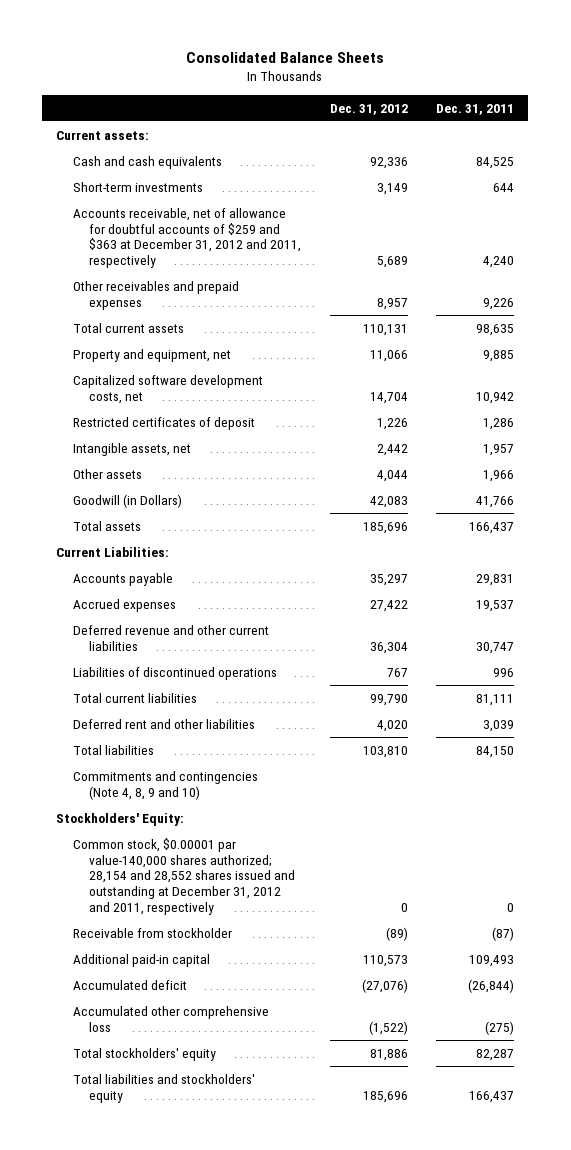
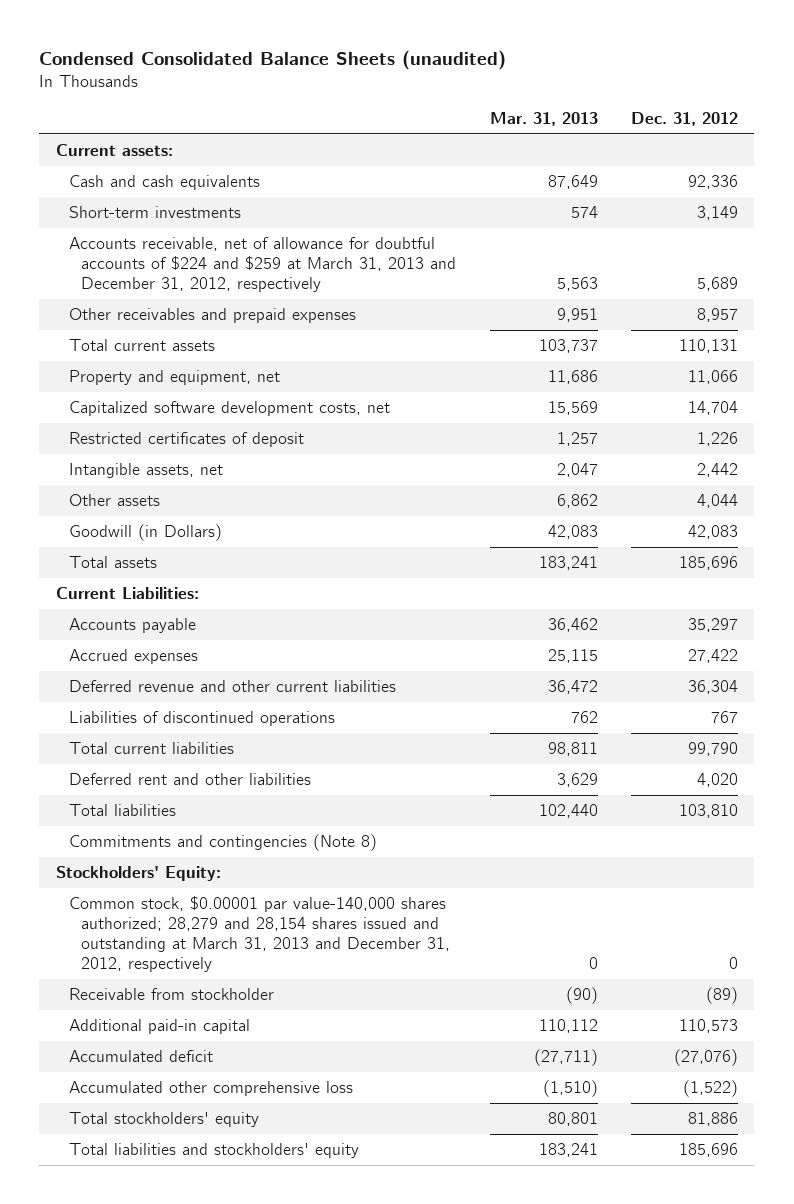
[186,52,385,64] Consolidated Balance Sheets -> [39,49,507,70] Condensed Consolidated Balance Sheets (unaudited)
[436,103,515,115] Dec. 31, 2011 -> none
none -> [489,111,598,126] Mar. 31, 2013
[72,207,302,269] Accounts receivable, net of allowance for doubtful accounts of $259 and $363 at December 31, 2012 and 2011, respectively -> [68,237,457,292] Accounts receivable, net of allowance for doubtful accounts of $224 and $259 at March 31, 2013 and December 31, 2012, respectively
[72,770,258,800] Commitments and contingencies (Note 4, 8, 9 and 10) -> [68,834,377,852] Commitments and contingencies (Note 8)
[72,837,296,915] Common stock, $0.00001 par value-140,000 shares authorized; 28,154 and 28,552 shares issued and outstanding at December 31, 2012 and 2011, respectively -> [68,896,451,972] Common stock, $0.00001 par value-140,000 shares authorized; 28,279 and 28,154 shares issued and outstanding at March 31, 2013 and December 31, 2012, respectively

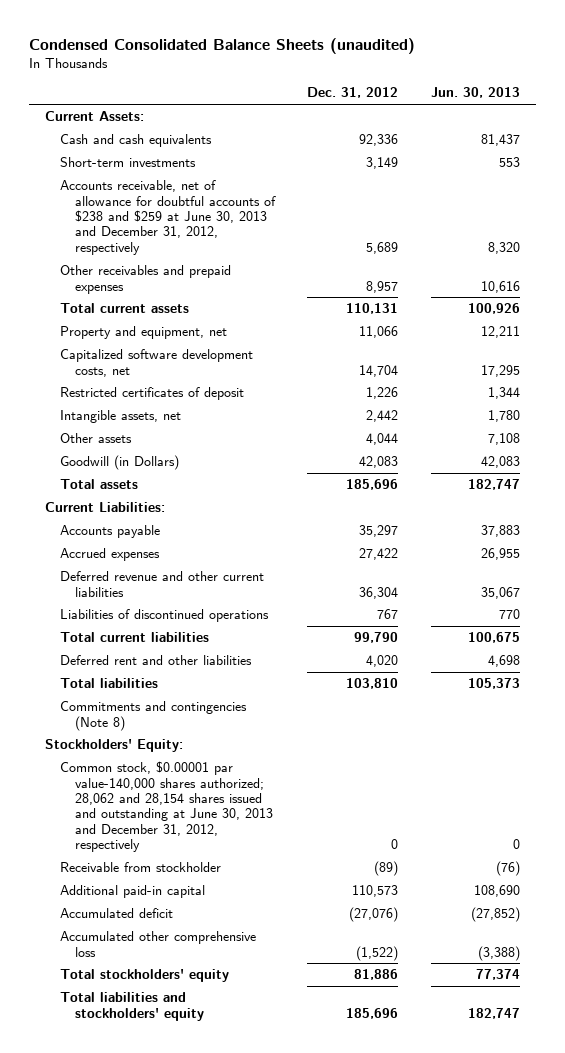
[489,111,598,126] Mar. 31, 2013 -> none
none -> [430,87,520,99] Jun. 30, 2013
[56,144,174,157] Current assets: -> [45,111,145,122] Current Assets:
[68,237,457,292] Accounts receivable, net of allowance for doubtful accounts of $224 and $259 at March 31, 2013 and December 31, 2012, respectively -> [60,180,276,255] Accounts receivable, net of allowance for doubtful accounts of $238 and $259 at June 30, 2013 and December 31, 2012, respectively
[68,896,451,972] Common stock, $0.00001 par value-140,000 shares authorized; 28,279 and 28,154 shares issued and outstanding at March 31, 2013 and December 31, 2012, respectively -> [60,761,273,853] Common stock, $0.00001 par value-140,000 shares authorized; 28,062 and 28,154 shares issued and outstanding at June 30, 2013 and December 31, 2012, respectively

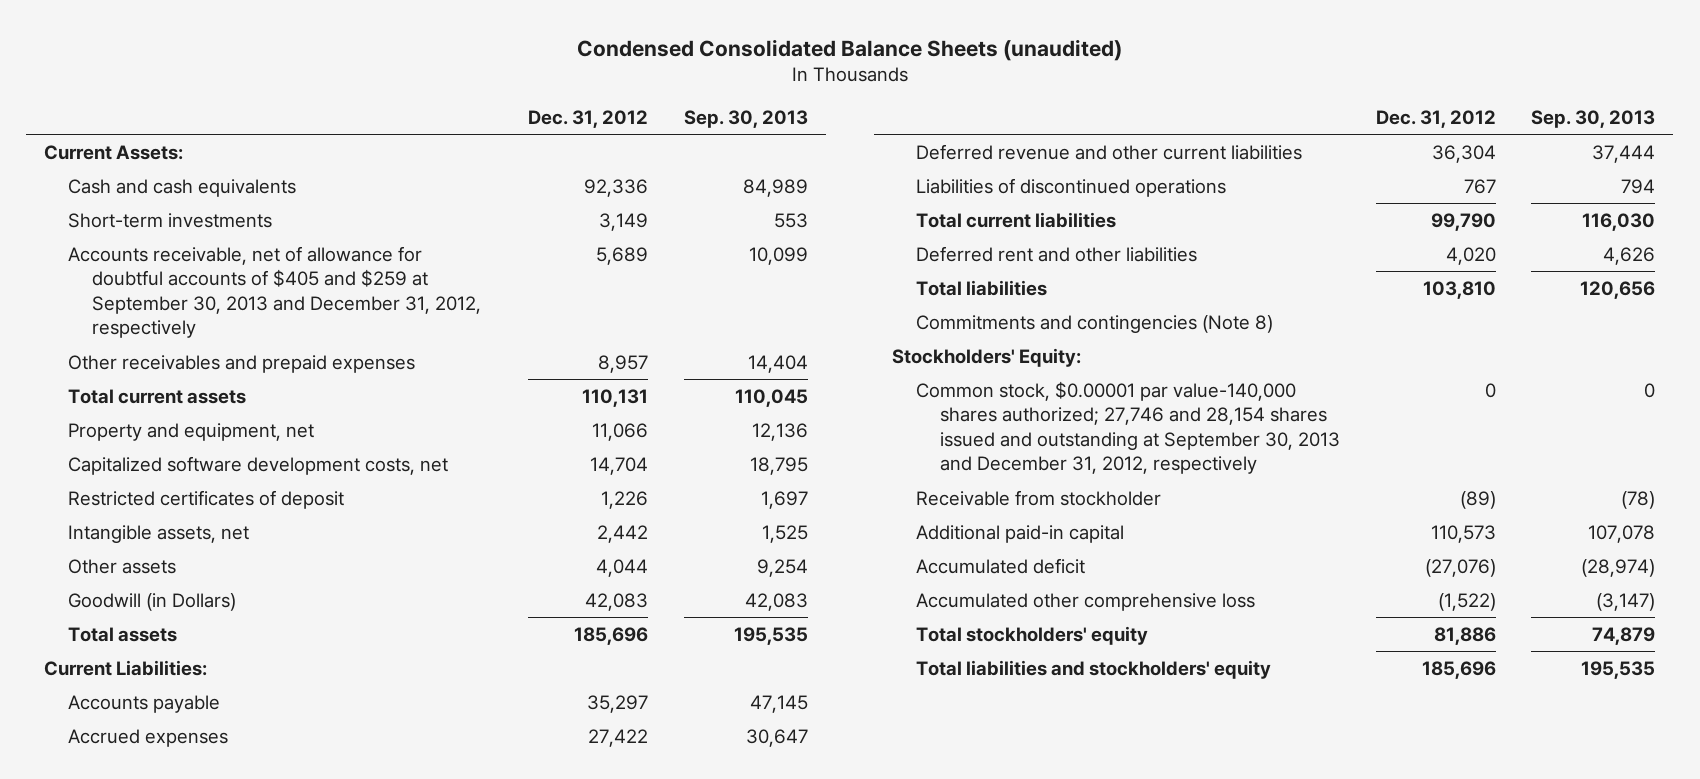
[430,87,520,99] Jun. 30, 2013 -> none
none -> [684,109,809,128] Sep. 30, 2013
[60,180,276,255] Accounts receivable, net of allowance for doubtful accounts of $238 and $259 at June 30, 2013 and December 31, 2012, respectively -> [68,245,482,339] Accounts receivable, net of allowance for doubtful accounts of $405 and $259 at September 30, 2013 and December 31, 2012, respectively
[60,761,273,853] Common stock, $0.00001 par value-140,000 shares authorized; 28,062 and 28,154 shares issued and outstanding at June 30, 2013 and December 31, 2012, respectively -> [915,380,1340,475] Common stock, $0.00001 par value-140,000 shares authorized; 27,746 and 28,154 shares issued and outstanding at September 30, 2013 and December 31, 2012, respectively

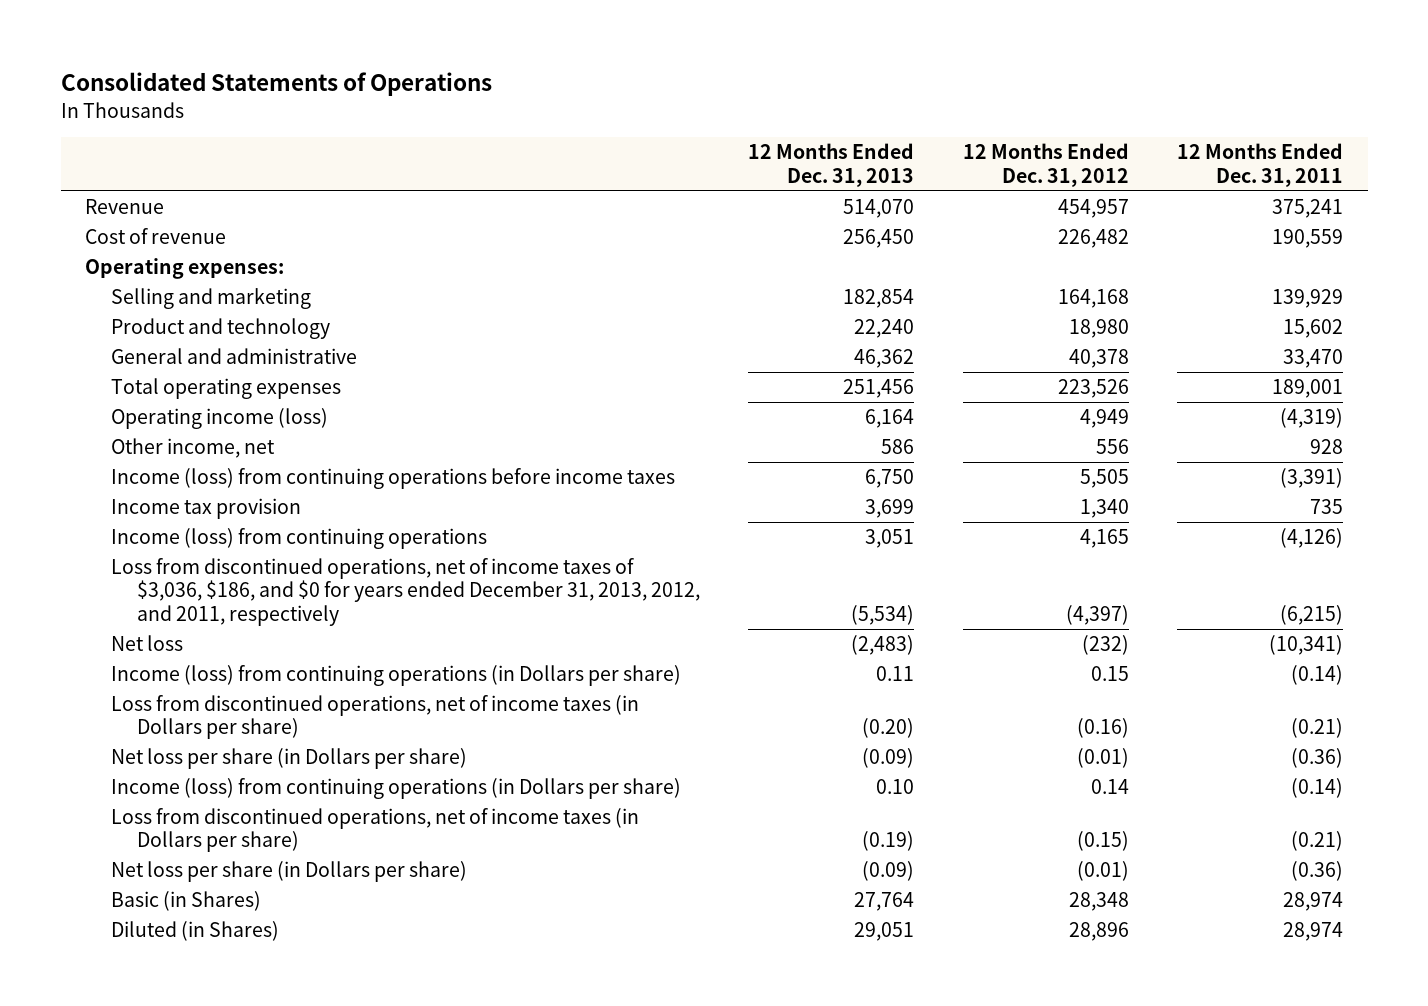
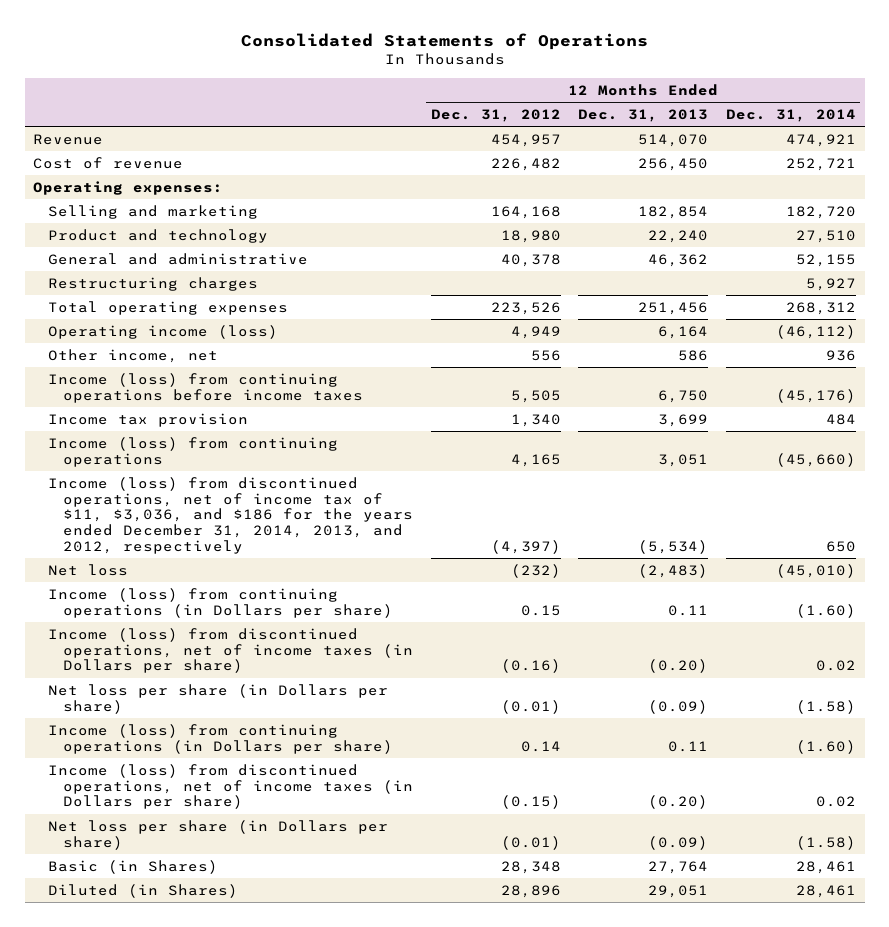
[1177,143,1344,187] 12 Months Ended Dec. 31, 2011 -> none
none -> [725,108,856,122] Dec. 31, 2014
none -> [48,276,259,291] Restructuring charges
[110,558,700,626] Loss from discontinued operations, net of income taxes of $3,036, $186, and $0 for years ended December 31, 2013, 2012, and 2011, respectively -> [48,476,413,554] Income (loss) from discontinued operations, net of income tax of $11, $3,036, and $186 for the years ended December 31, 2014, 2013, and 2012, respectively
[110,695,639,740] Loss from discontinued operations, net of income taxes (in Dollars per share) -> [48,627,413,674] Income (loss) from discontinued operations, net of income taxes (in Dollars per share)
[876,779,915,795] 0.10 -> [668,740,709,752] 0.11
[110,808,639,853] Loss from discontinued operations, net of income taxes (in Dollars per share) -> [48,763,413,810] Income (loss) from discontinued operations, net of income taxes (in Dollars per share)
[862,831,915,852] (0.19) -> [648,795,709,810] (0.20)

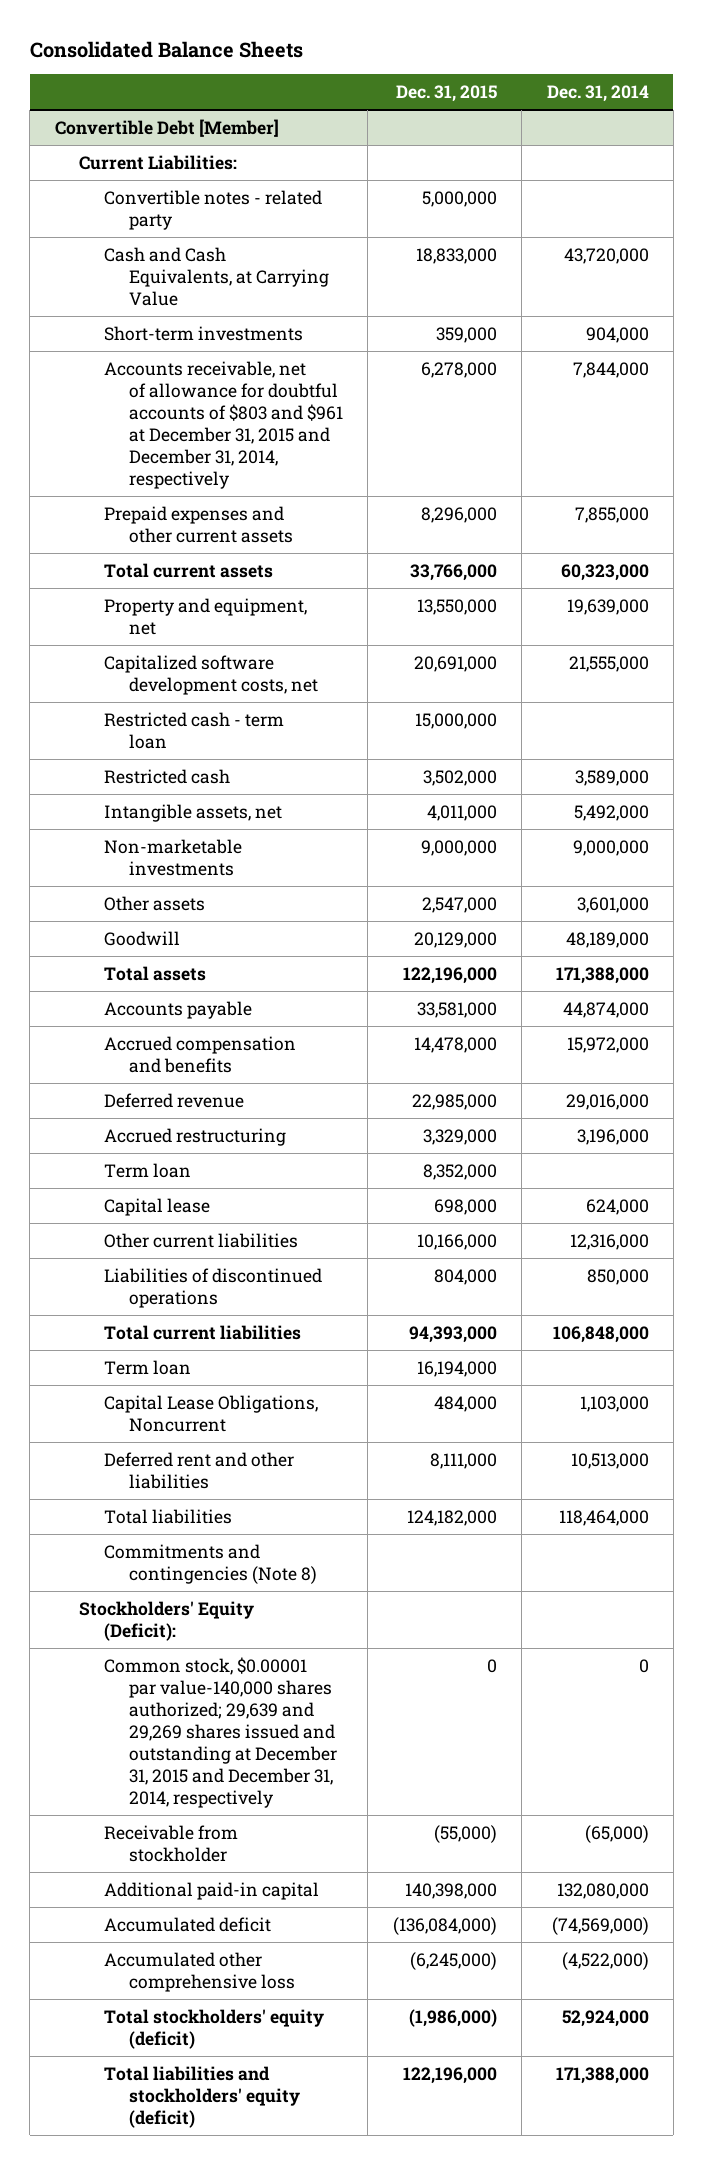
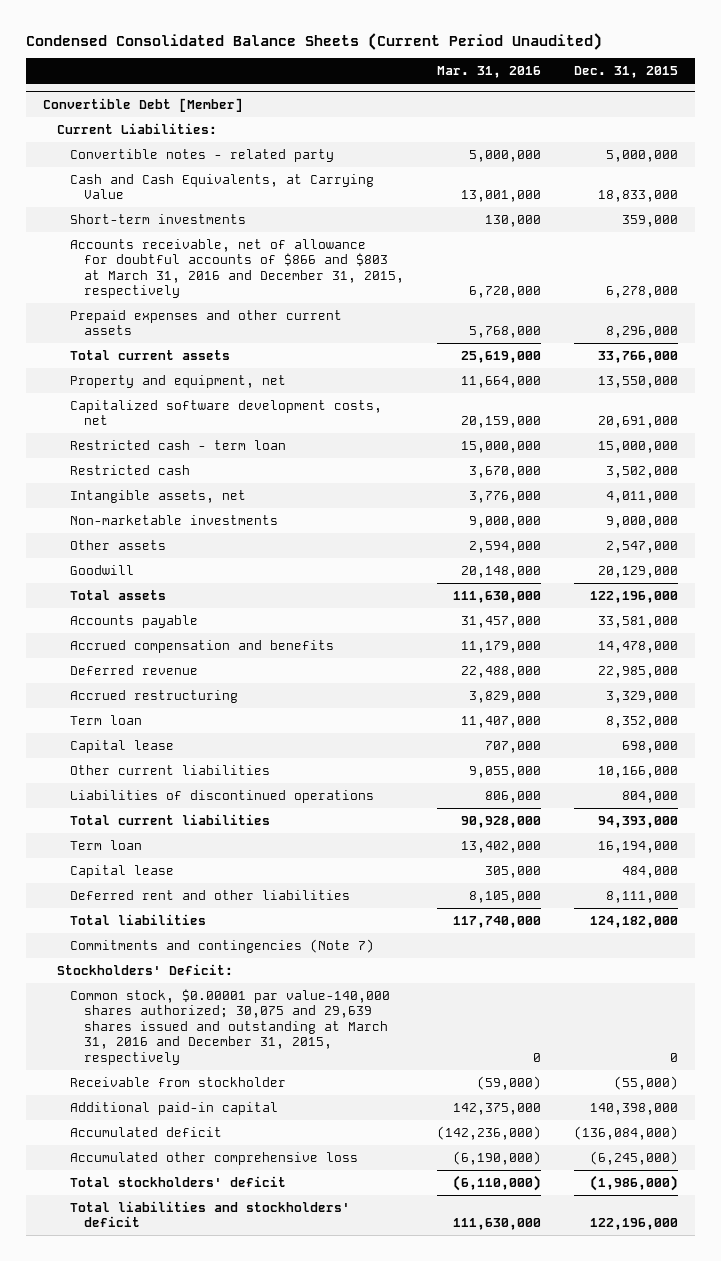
[29,40,303,58] Consolidated Balance Sheets -> [26,32,603,50] Condensed Consolidated Balance Sheets (Current Period Unaudited)
[546,85,649,103] Dec. 31, 2014 -> none
none -> [437,66,542,79] Mar. 31, 2016
[104,360,343,489] Accounts receivable, net of allowance for doubtful accounts of $803 and $961 at December 31, 2015 and December 31, 2014, respectively -> [70,238,404,299] Accounts receivable, net of allowance for doubtful accounts of $866 and $803 at March 31, 2016 and December 31, 2015, respectively
[104,1394,319,1432] Capital Lease Obligations, Noncurrent -> [70,864,175,878] Capital lease
[104,1543,317,1584] Commitments and contingencies (Note 8) -> [70,938,375,953] Commitments and contingencies (Note 7)
[79,1600,255,1641] Stockholders' Equity (Deficit): -> [56,963,233,975] Stockholders' Deficit:
[104,1656,337,1808] Common stock, $0.00001 par value-140,000 shares authorized; 29,639 and 29,269 shares issued and outstanding at December 31, 2015 and December 31, 2014, respectively -> [70,988,391,1065] Common stock, $0.00001 par value-140,000 shares authorized; 30,075 and 29,639 shares issued and outstanding at March 31, 2016 and December 31, 2015, respectively
[104,2008,325,2049] Total stockholders' equity (deficit) -> [70,1175,287,1187] Total stockholders' deficit
[104,2065,300,2128] Total liabilities and stockholders' equity (deficit) -> [70,1200,351,1228] Total liabilities and stockholders' deficit

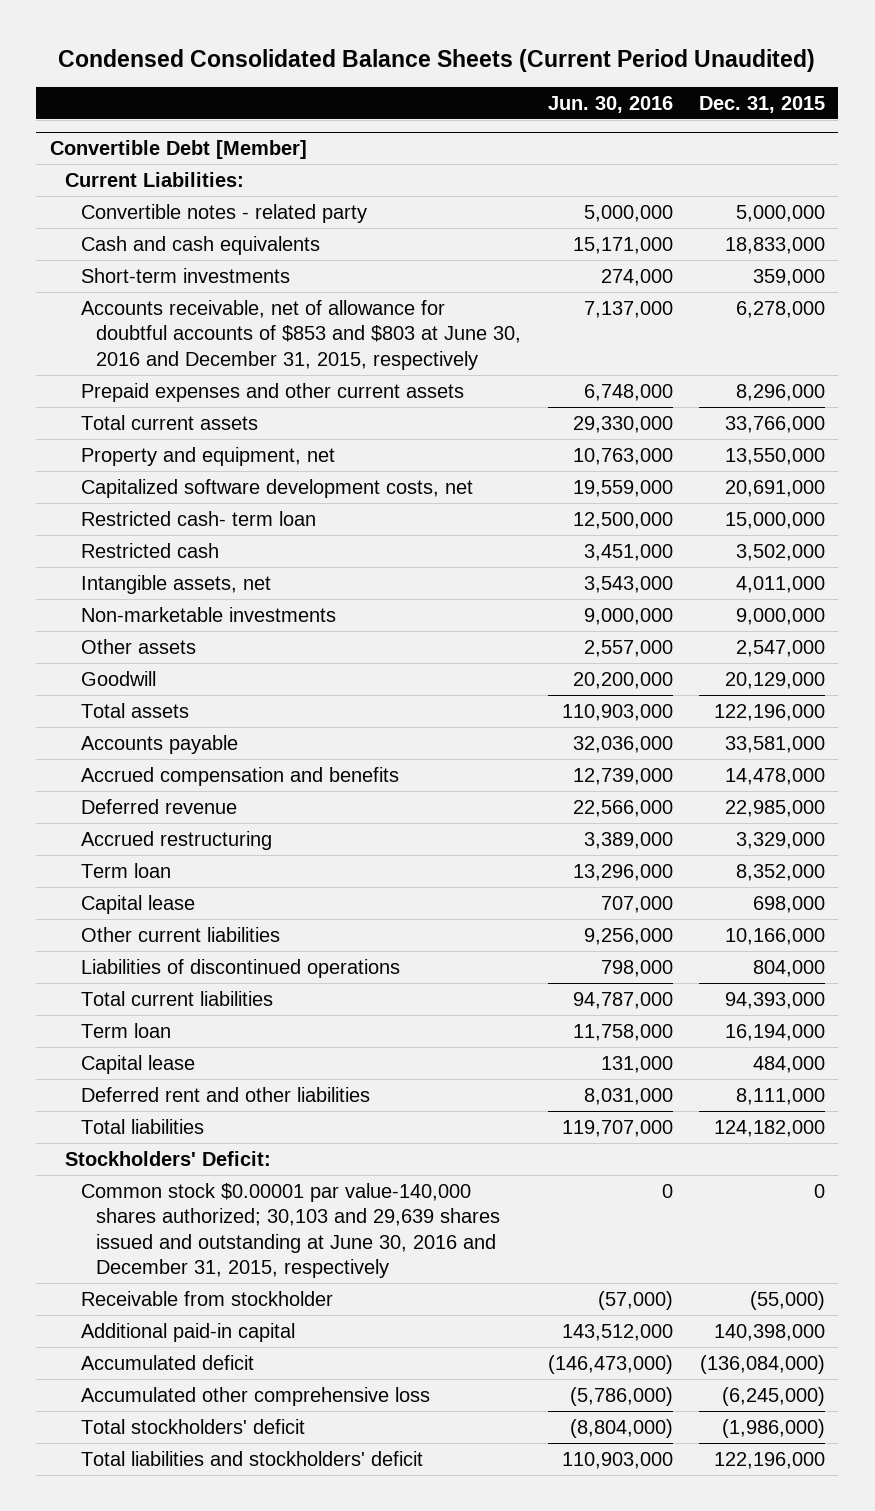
[437,66,542,79] Mar. 31, 2016 -> none
none -> [547,95,673,113] Jun. 30, 2016
[70,173,375,200] Cash and Cash Equivalents, at Carrying Value -> [80,235,320,255] Cash and cash equivalents
[70,238,404,299] Accounts receivable, net of allowance for doubtful accounts of $866 and $803 at March 31, 2016 and December 31, 2015, respectively -> [80,299,522,370] Accounts receivable, net of allowance for doubtful accounts of $853 and $803 at June 30, 2016 and December 31, 2015, respectively
[70,439,287,450] Restricted cash - term loan -> [80,510,316,526] Restricted cash- term loan
[70,938,375,953] Commitments and contingencies (Note 7) -> none
[70,988,391,1065] Common stock, $0.00001 par value-140,000 shares authorized; 30,075 and 29,639 shares issued and outstanding at March 31, 2016 and December 31, 2015, respectively -> [80,1182,501,1279] Common stock $0.00001 par value-140,000 shares authorized; 30,103 and 29,639 shares issued and outstanding at June 30, 2016 and December 31, 2015, respectively

